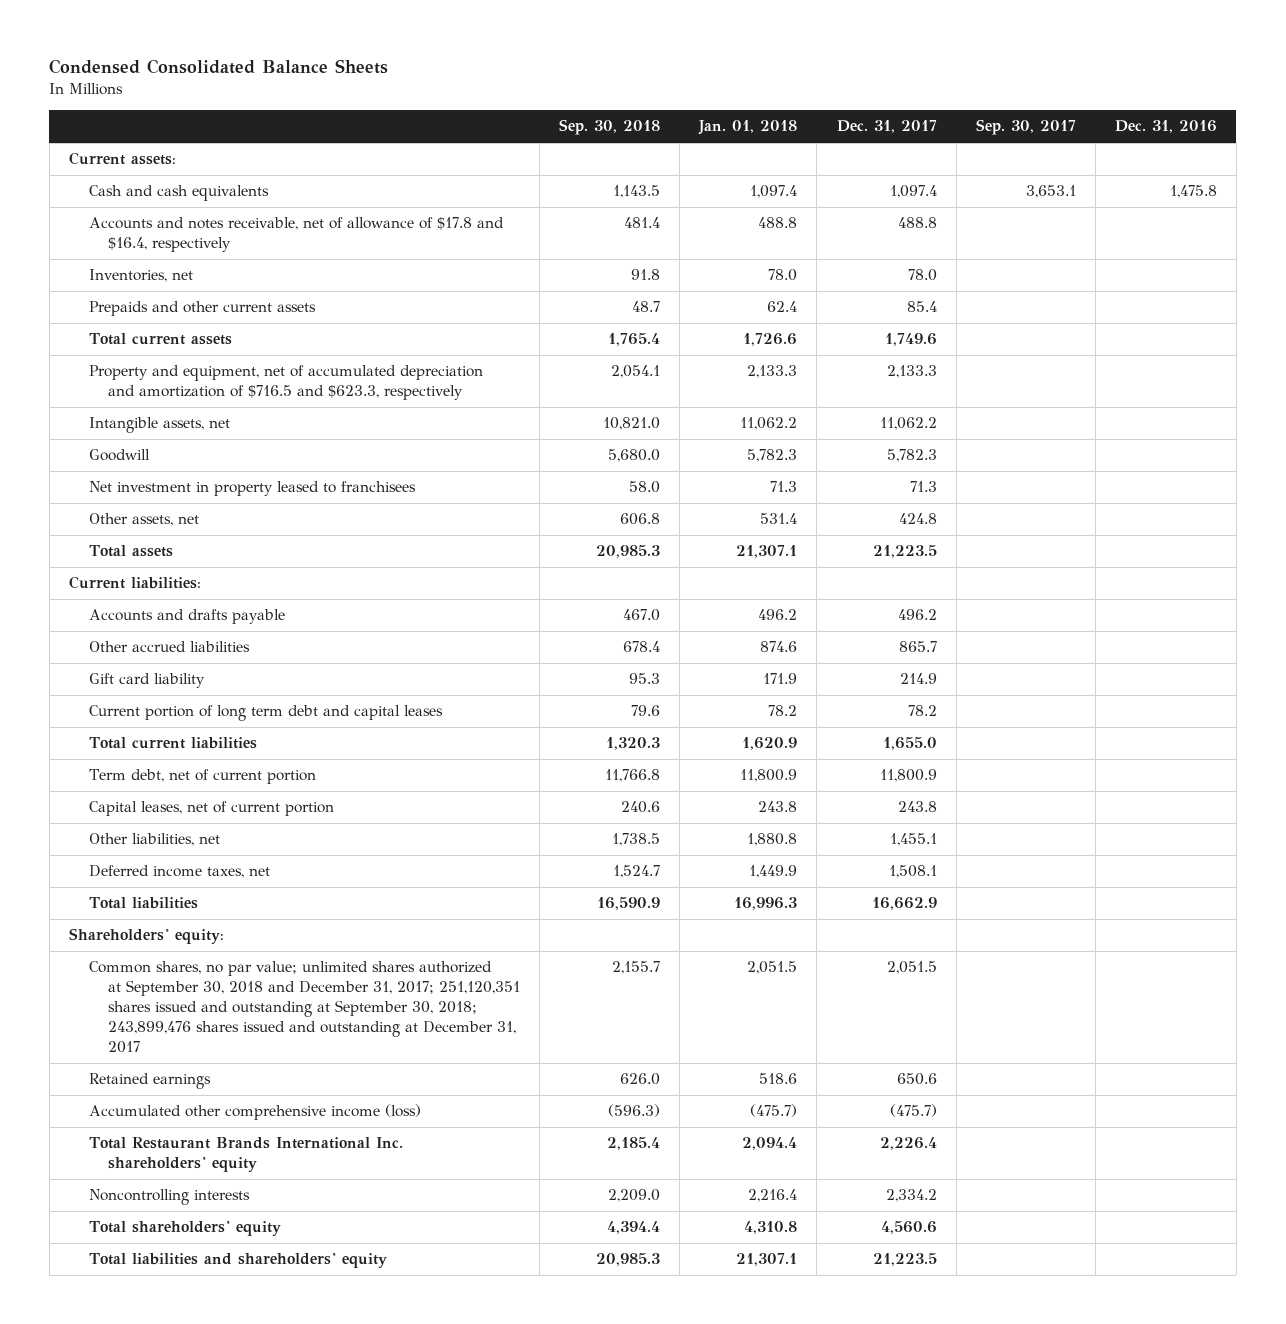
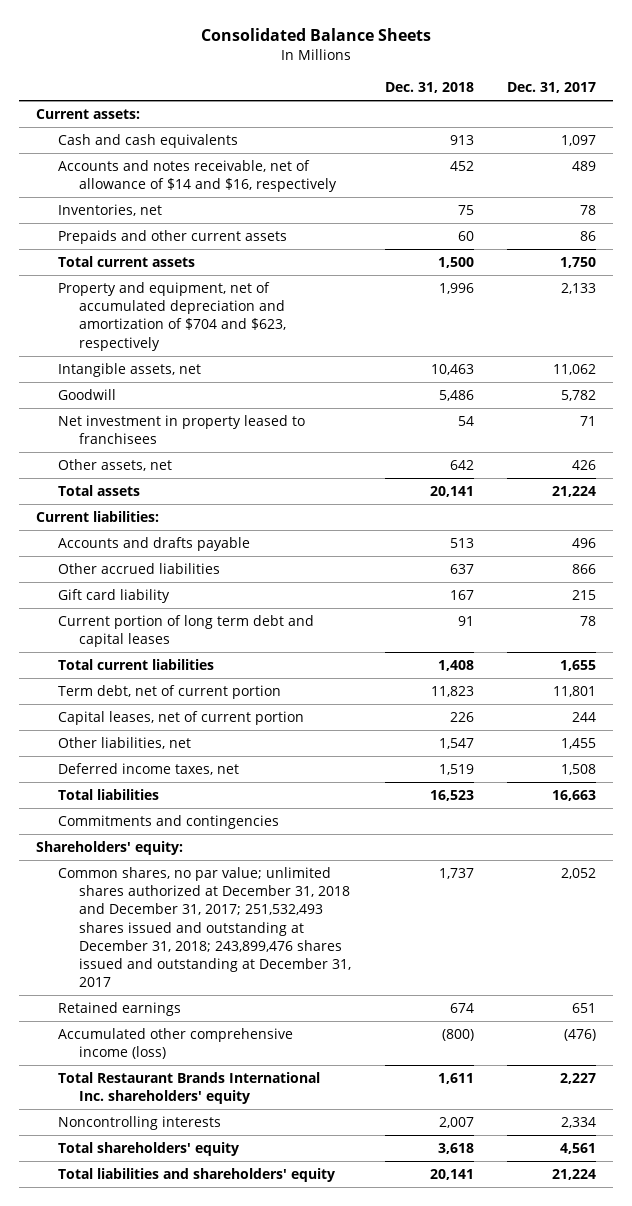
[49,59,389,75] Condensed Consolidated Balance Sheets -> [201,28,432,42] Consolidated Balance Sheets
[559,119,661,136] Sep. 30, 2018 -> none
[698,120,798,136] Jan. 01, 2018 -> none
[975,119,1076,136] Sep. 30, 2017 -> none
[1114,120,1217,134] Dec. 31, 2016 -> none
none -> [384,82,474,94] Dec. 31, 2018
[889,185,937,199] 1,097.4 -> [561,135,597,147] 1,097
[88,217,504,253] Accounts and notes receivable, net of allowance of $17.8 and $16.4, respectively -> [57,160,338,193] Accounts and notes receivable, net of allowance of $14 and $16, respectively
[897,217,937,229] 488.8 -> [572,161,597,172] 489
[907,269,937,282] 78.0 -> [580,205,597,216] 78
[906,301,937,313] 85.4 -> [580,231,597,242] 86
[884,333,937,347] 1,749.6 -> [560,257,597,269] 1,750
[88,365,483,401] Property and equipment, net of accumulated depreciation and amortization of $716.5 and $623.3, respectively -> [57,282,287,351] Property and equipment, net of accumulated depreciation and amortization of $704 and $623, respectively
[886,365,937,379] 2,133.3 -> [561,283,597,295] 2,133
[879,417,937,431] 11,062.2 -> [553,364,597,376] 11,062
[886,449,937,463] 5,782.3 -> [561,390,597,402] 5,782
[909,481,937,493] 71.3 -> [580,416,597,427] 71
[898,513,937,525] 424.8 -> [572,460,597,471] 426
[872,545,937,559] 21,223.5 -> [552,486,597,498] 21,224
[897,609,937,621] 496.2 -> [572,538,597,549] 496
[898,641,937,653] 865.7 -> [572,564,597,575] 866
[899,673,937,685] 214.9 -> [572,590,597,601] 215
[907,705,937,717] 78.2 -> [580,616,597,627] 78
[882,737,937,751] 1,655.0 -> [560,660,597,672] 1,655
[879,769,937,783] 11,800.9 -> [553,686,597,698] 11,801
[897,801,937,813] 243.8 -> [572,712,597,723] 244
[889,833,937,847] 1,455.1 -> [561,738,597,750] 1,455
[888,865,937,879] 1,508.1 -> [561,764,597,776] 1,508
[871,897,937,911] 16,662.9 -> [552,790,597,802] 16,663
none -> [57,815,279,830] Commitments and contingencies
[88,961,521,1054] Common shares, no par value; unlimited shares authorized at September 30, 2018 and December 31, 2017; 251,120,351 shares issued and outstanding at September 30, 2018; 243,899,476 shares issued and outstanding at December 31, 2017 -> [57,867,352,987] Common shares, no par value; unlimited shares authorized at December 31, 2018 and December 31, 2017; 251,532,493 shares issued and outstanding at December 31, 2018; 243,899,476 shares issued and outstanding at December 31, 2017
[886,961,937,975] 2,051.5 -> [561,868,597,880] 2,052
[896,1073,937,1086] 650.6 -> [572,1003,597,1014] 651
[889,1104,937,1118] (475.7) -> [564,1029,597,1042] (476)
[879,1137,937,1151] 2,226.4 -> [560,1073,597,1085] 2,227
[885,1189,937,1203] 2,334.2 -> [561,1117,597,1129] 2,334
[880,1221,937,1235] 4,560.6 -> [560,1143,597,1155] 4,561
[872,1253,937,1267] 21,223.5 -> [552,1169,597,1181] 21,224

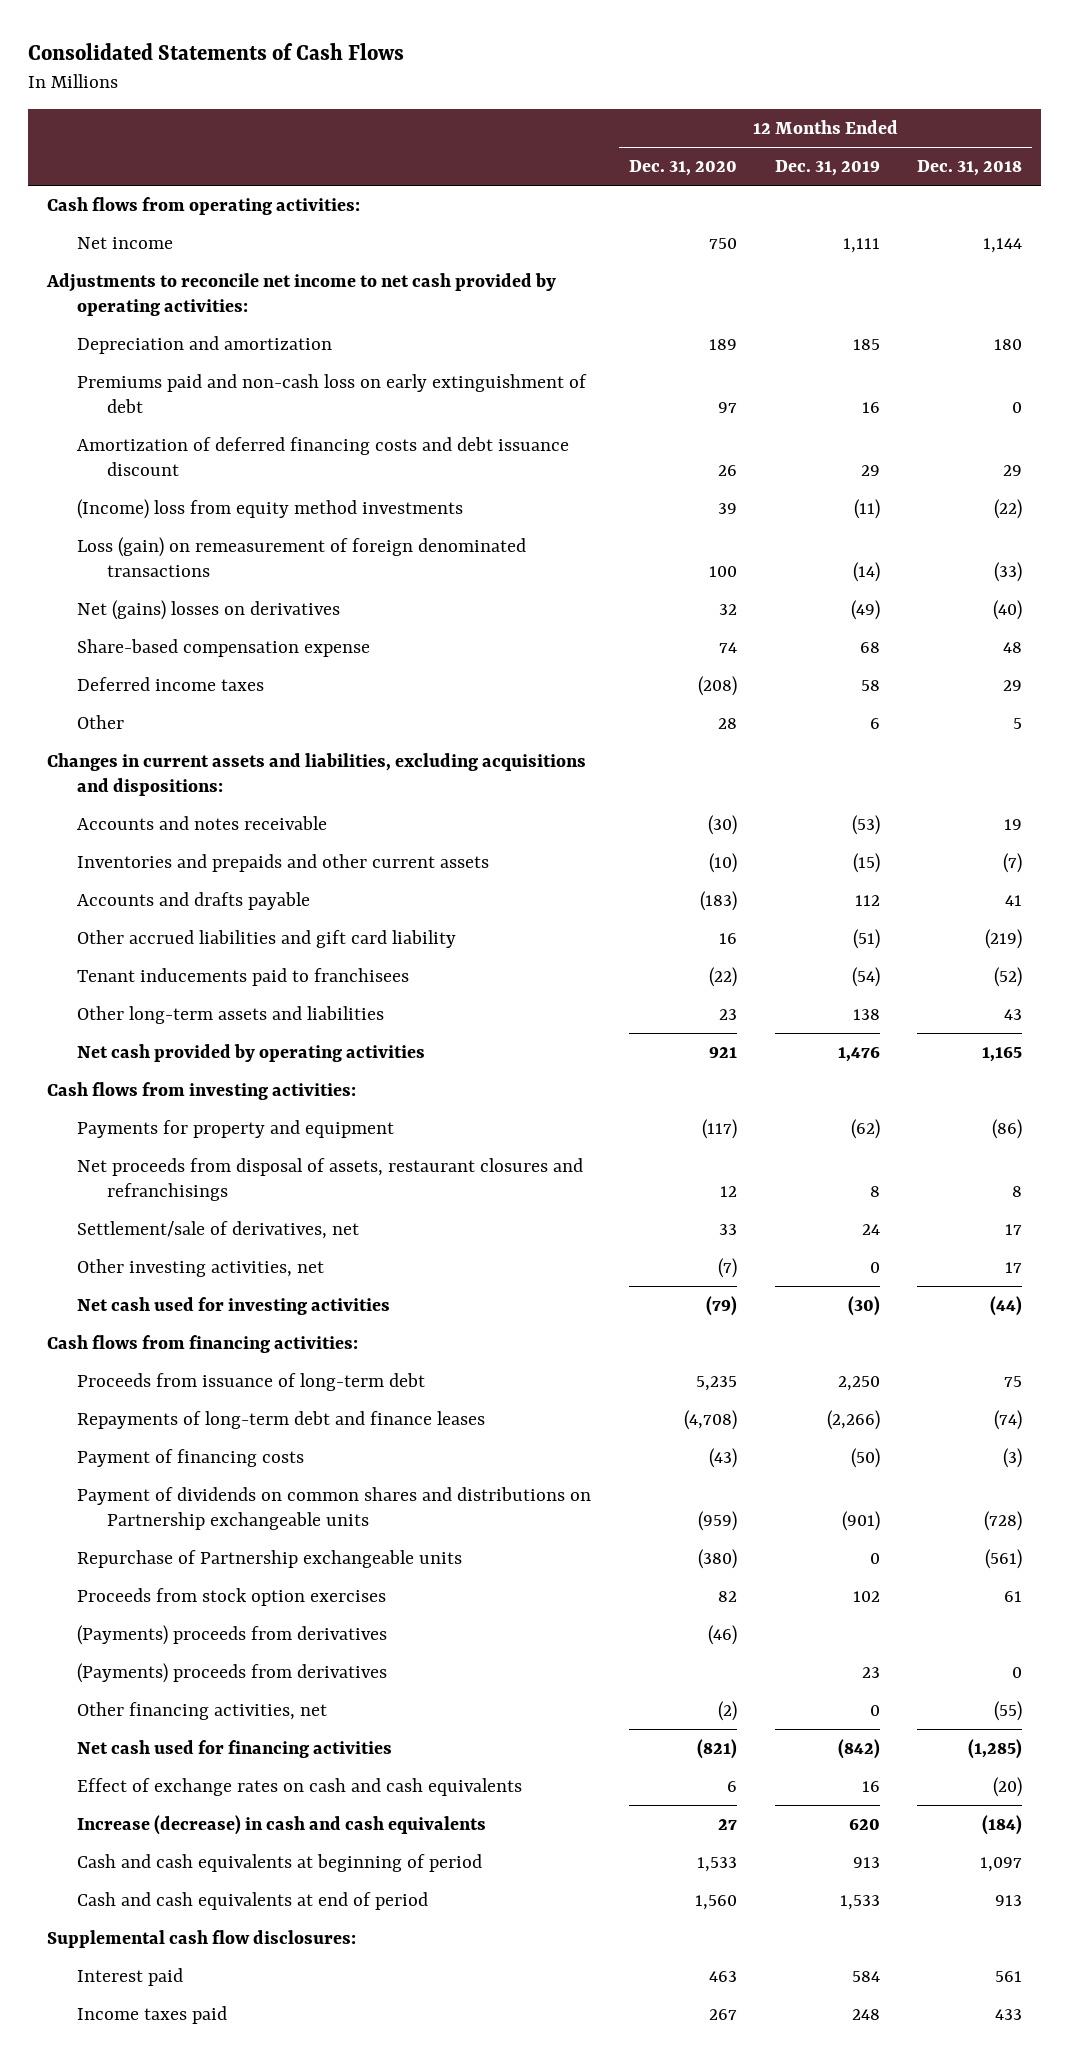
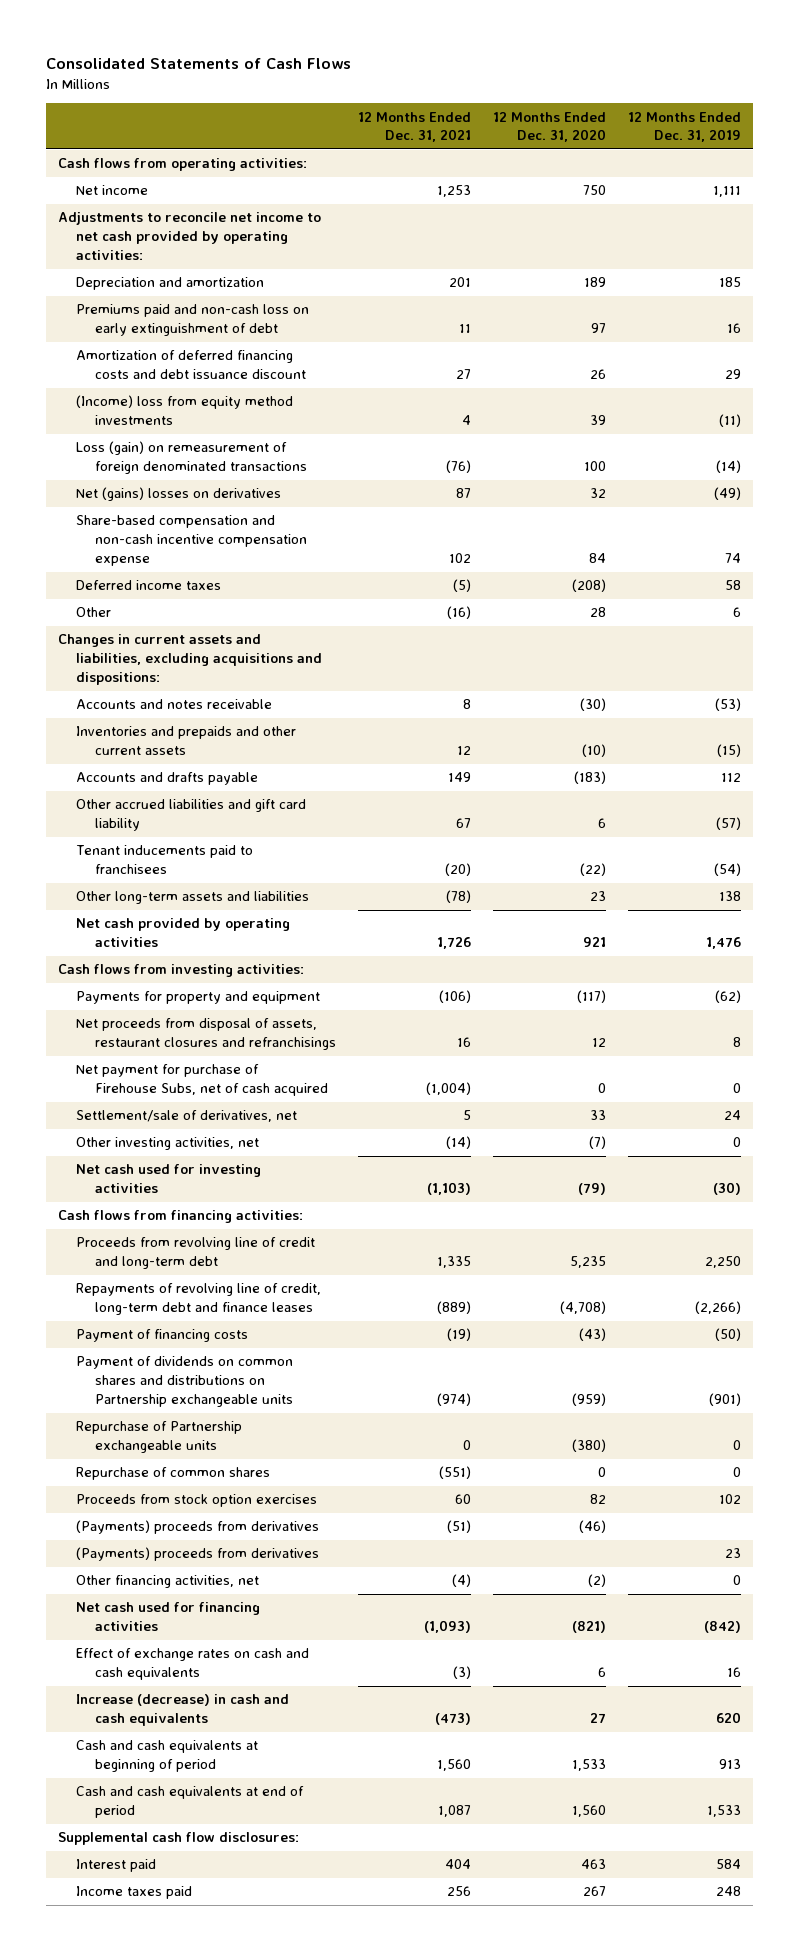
[917,160,1023,177] Dec. 31, 2018 -> none
none -> [357,111,471,143] 12 Months Ended Dec. 31, 2021
[77,638,371,657] Share-based compensation expense -> [76,515,307,567] Share-based compensation and non-cash incentive compensation expense
[718,641,737,653] 74 -> [589,553,607,564] 84
[859,641,880,653] 68 -> [725,553,742,564] 74
[718,932,737,944] 16 -> [598,818,607,829] 6
[852,928,880,949] (51) -> [716,817,742,831] (57)
none -> [76,1064,328,1097] Net payment for purchase of Firehouse Subs, net of cash acquired
[77,1372,426,1391] Proceeds from issuance of long-term debt -> [76,1237,316,1270] Proceeds from revolving line of credit and long-term debt
[77,1410,486,1429] Repayments of long-term debt and finance leases -> [76,1283,322,1316] Repayments of revolving line of credit, long-term debt and finance leases
none -> [76,1467,271,1481] Repurchase of common shares

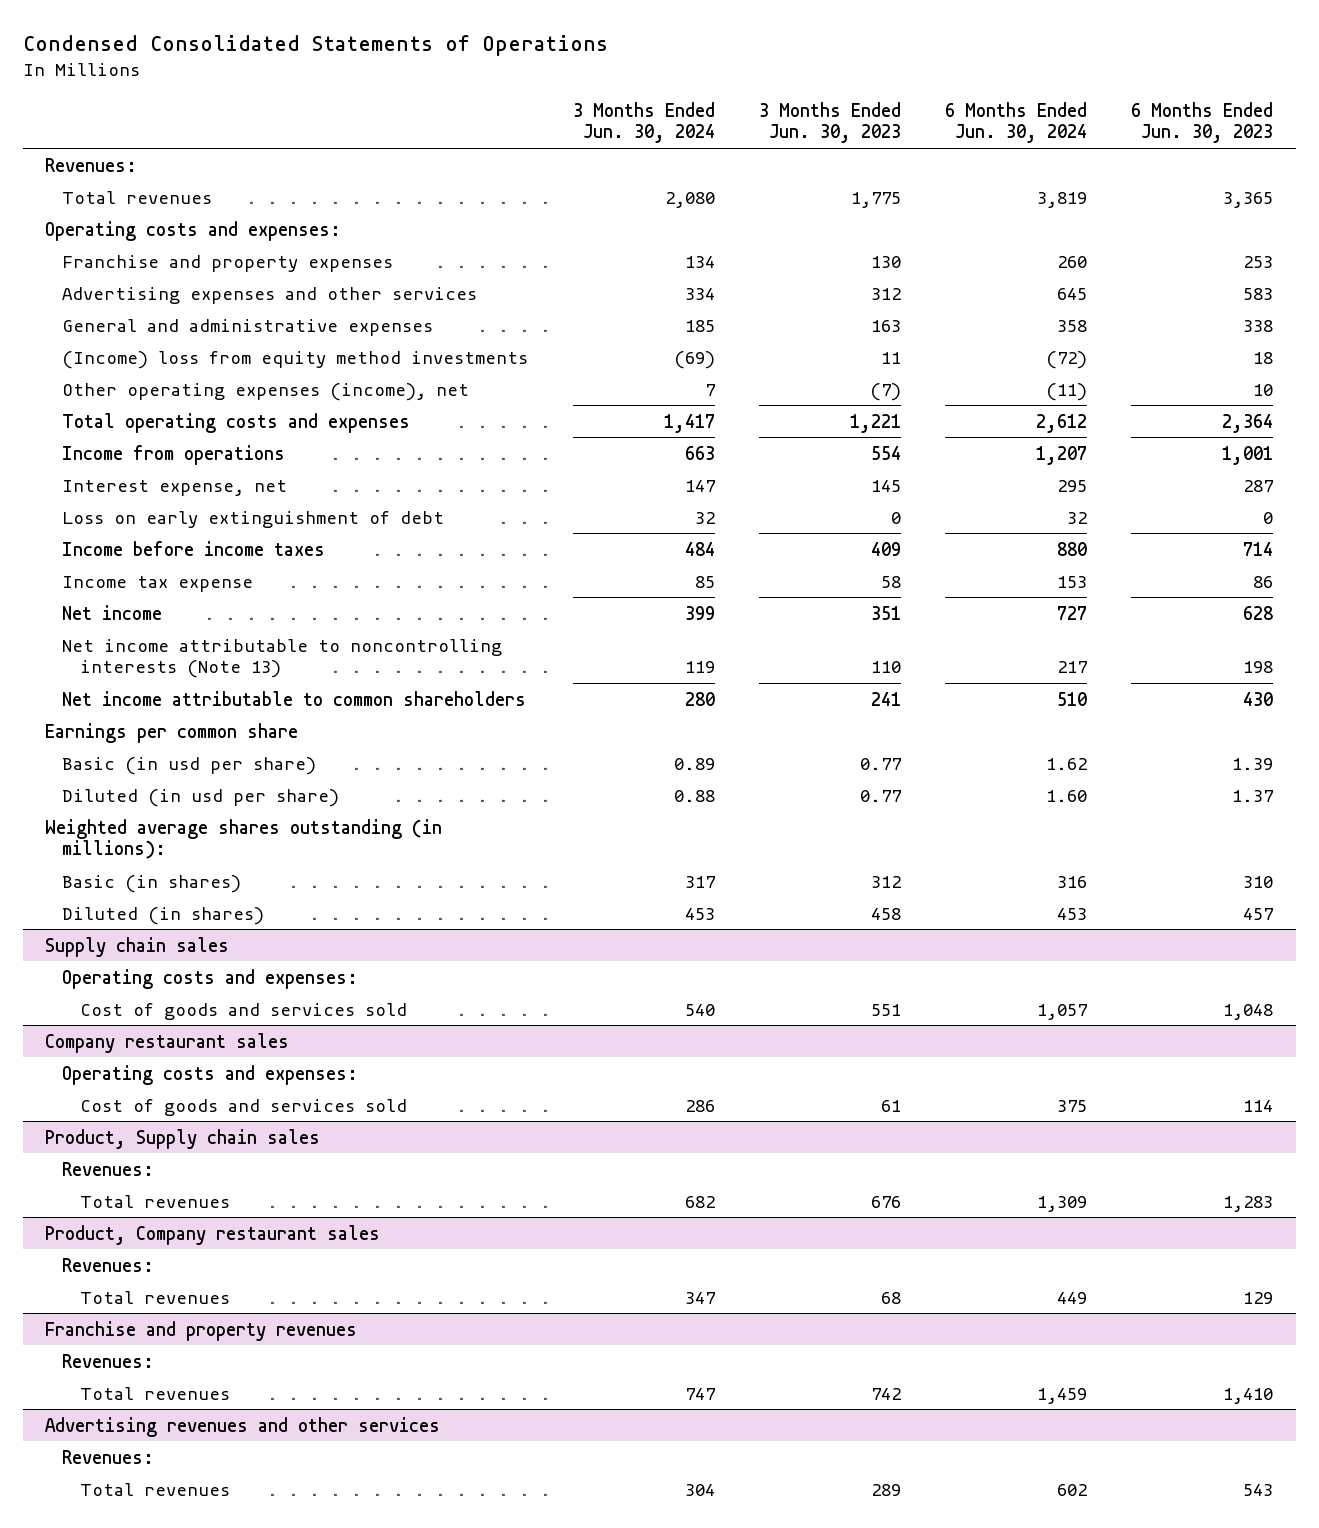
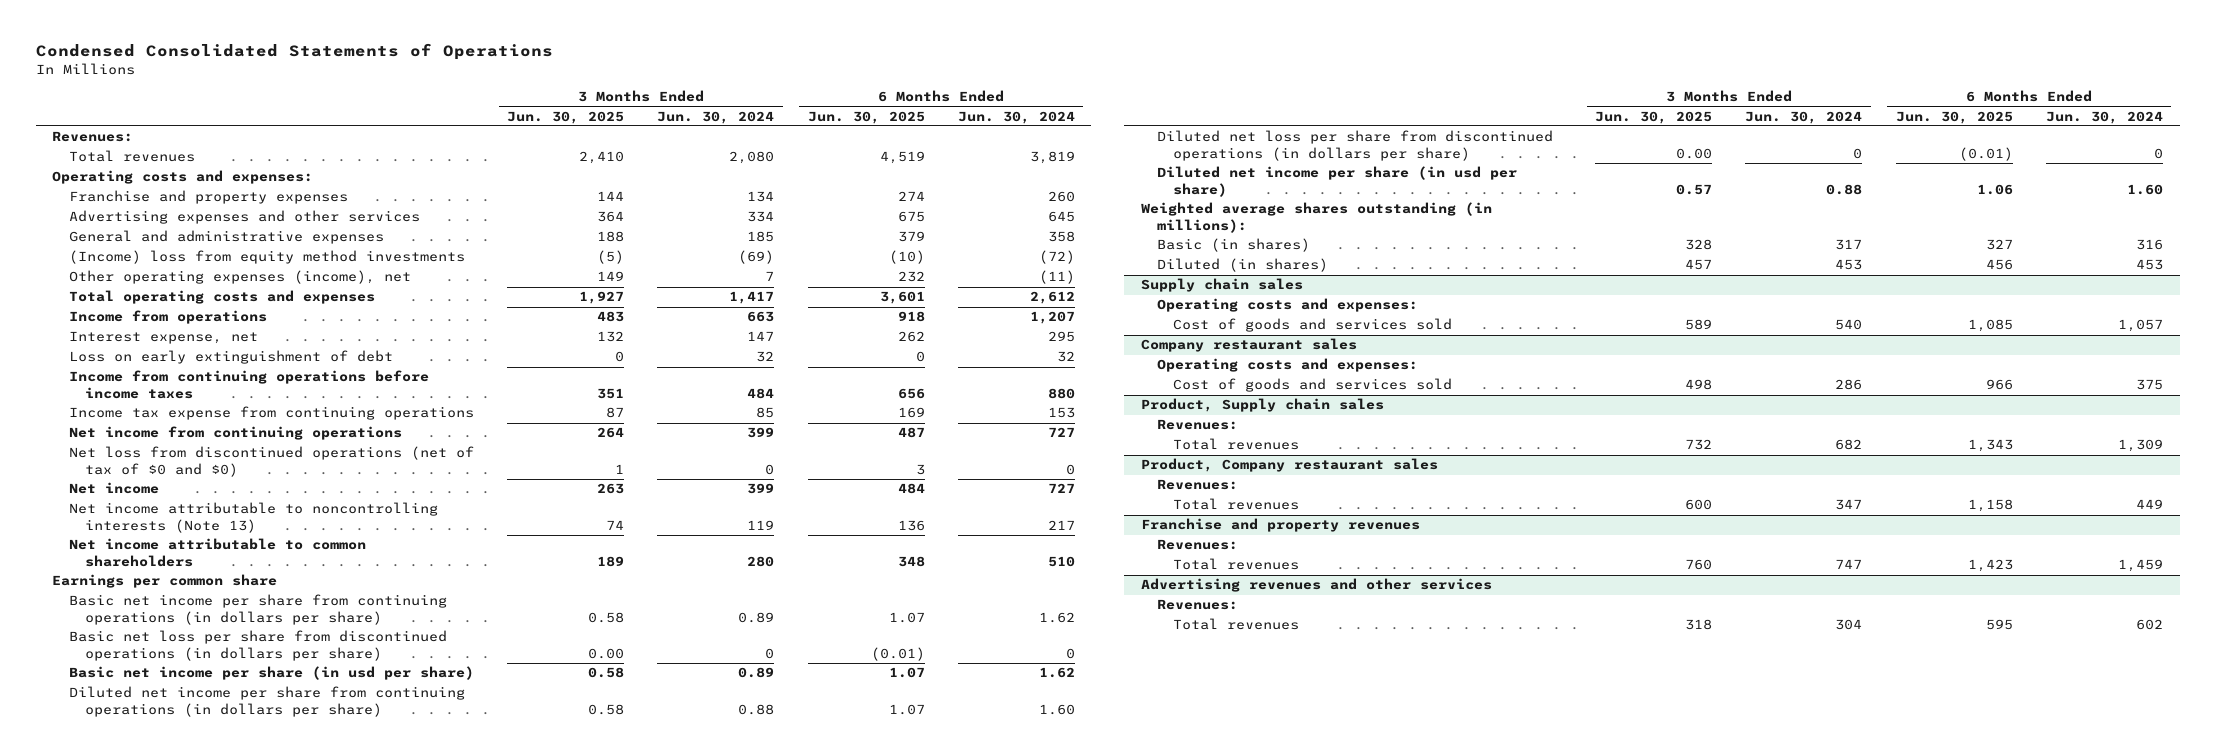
[758,101,901,144] 3 Months Ended Jun. 30, 2023 -> none
[1131,101,1274,144] 6 Months Ended Jun. 30, 2023 -> none
none -> [507,110,625,124] Jun. 30, 2025
none -> [807,110,925,124] Jun. 30, 2025
[62,540,326,556] Income before income taxes -> [68,370,429,399] Income from continuing operations before income taxes
[62,575,254,592] Income tax expense -> [68,406,474,421] Income tax expense from continuing operations
none -> [68,426,402,441] Net income from continuing operations
none -> [68,446,474,477] Net loss from discontinued operations (net of tax of $0 and $0)
none -> [68,594,447,625] Basic net income per share from continuing operations (in dollars per share)
none -> [68,630,447,661] Basic net loss per share from discontinued operations (in dollars per share)
[62,756,317,775] Basic (in usd per share) -> [68,666,474,681] Basic net income per share (in usd per share)
none -> [68,686,465,717] Diluted net income per share from continuing operations (in dollars per share)
none -> [1156,130,1553,161] Diluted net loss per share from discontinued operations (in dollars per share)
[62,788,340,807] Diluted (in usd per share) -> [1156,166,1517,197] Diluted net income per share (in usd per share)

